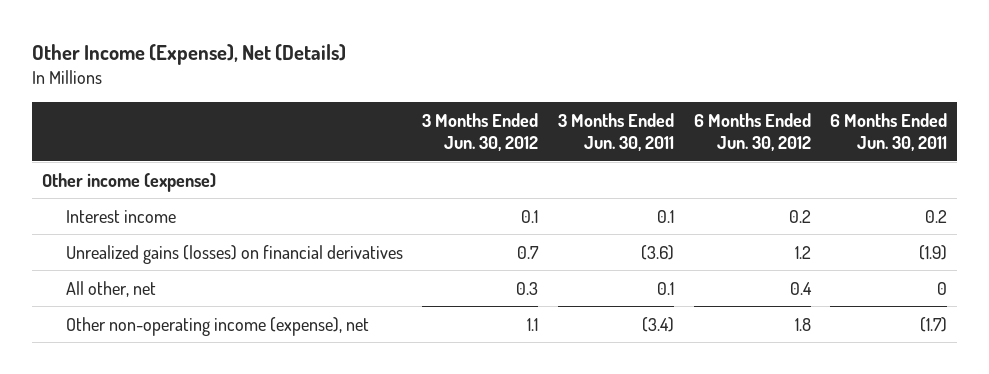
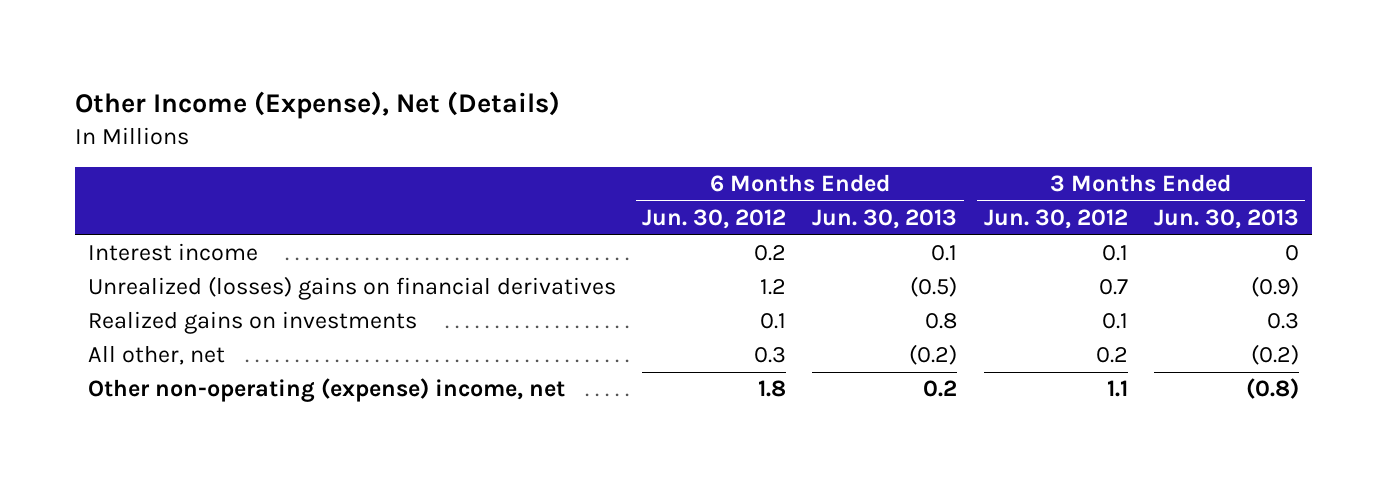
[557,112,674,152] 3 Months Ended Jun. 30, 2011 -> none
[830,112,948,152] 6 Months Ended Jun. 30, 2011 -> none
none -> [812,209,958,230] Jun. 30, 2013
none -> [1153,209,1299,230] Jun. 30, 2013
[42,172,217,192] Other income (expense) -> none
[65,244,403,264] Unrealized gains (losses) on financial derivatives -> [88,276,617,301] Unrealized (losses) gains on financial derivatives
none -> [88,311,418,335] Realized gains on investments
[516,281,539,295] 0.3 -> [1095,347,1128,364] 0.2
[789,281,812,295] 0.4 -> [754,347,787,364] 0.3
[65,316,369,336] Other non-operating income (expense), net -> [88,378,566,403] Other non-operating (expense) income, net

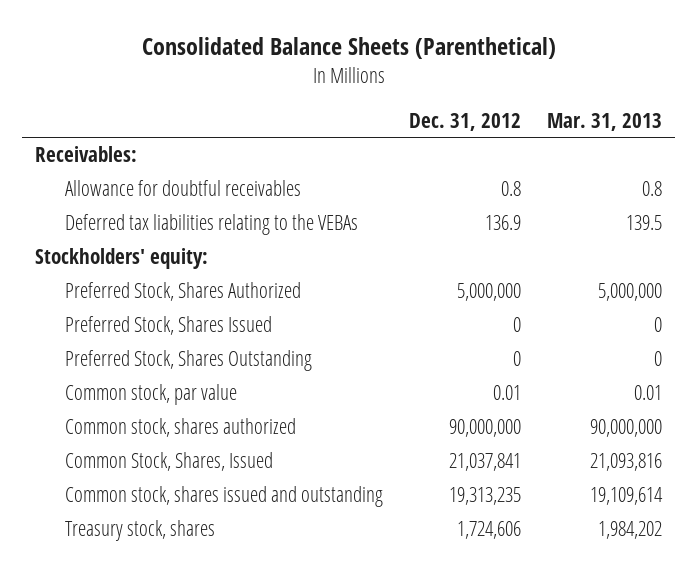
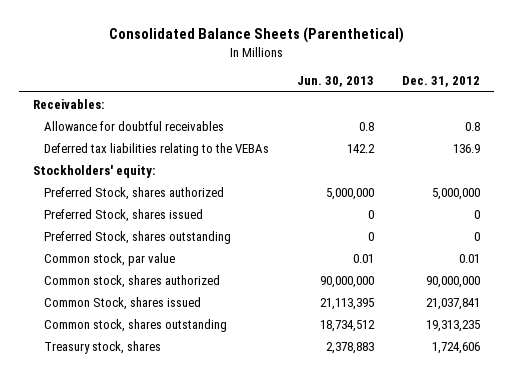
[547,112,663,131] Mar. 31, 2013 -> none
none -> [297,76,375,88] Jun. 30, 2013
[64,282,301,302] Preferred Stock, Shares Authorized -> [44,186,225,200] Preferred Stock, shares authorized
[64,316,272,336] Preferred Stock, Shares Issued -> [44,208,204,222] Preferred Stock, shares issued
[64,350,312,372] Preferred Stock, Shares Outstanding -> [44,230,232,244] Preferred Stock, shares outstanding
[64,452,273,472] Common Stock, Shares, Issued -> [44,296,202,310] Common Stock, shares issued
[64,486,383,508] Common stock, shares issued and outstanding -> [44,318,228,332] Common stock, shares outstanding

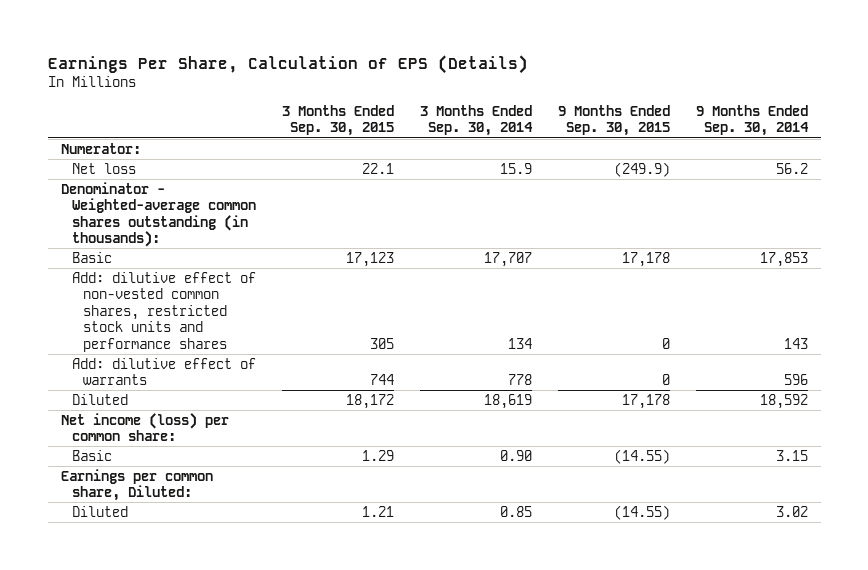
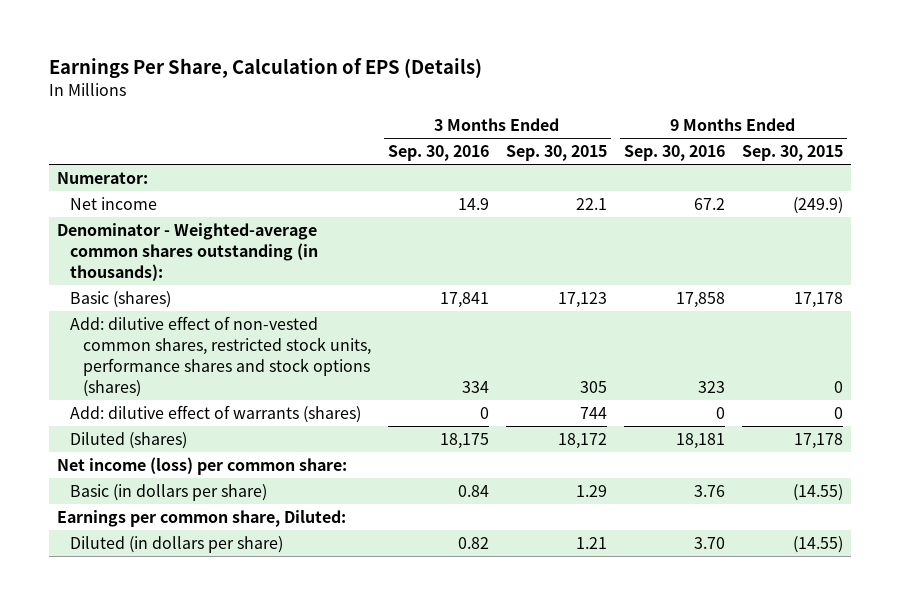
[419,104,533,137] 3 Months Ended Sep. 30, 2014 -> none
[695,104,809,137] 9 Months Ended Sep. 30, 2014 -> none
none -> [387,144,489,161] Sep. 30, 2016
none -> [623,144,725,161] Sep. 30, 2016
[71,162,136,174] Net loss -> [69,196,157,210] Net income
[71,251,112,263] Basic -> [69,290,171,308] Basic (shares)
[71,271,256,352] Add: dilutive effect of non-vested common shares, restricted stock units and performance shares -> [69,315,371,397] Add: dilutive effect of non-vested common shares, restricted stock units, performance shares and stock options (shares)
[71,357,256,386] Add: dilutive effect of warrants -> [69,404,361,423] Add: dilutive effect of warrants (shares)
[71,393,128,405] Diluted -> [69,431,187,449] Diluted (shares)
[71,449,112,461] Basic -> [69,483,267,501] Basic (in dollars per share)
[71,505,128,517] Diluted -> [69,535,283,553] Diluted (in dollars per share)

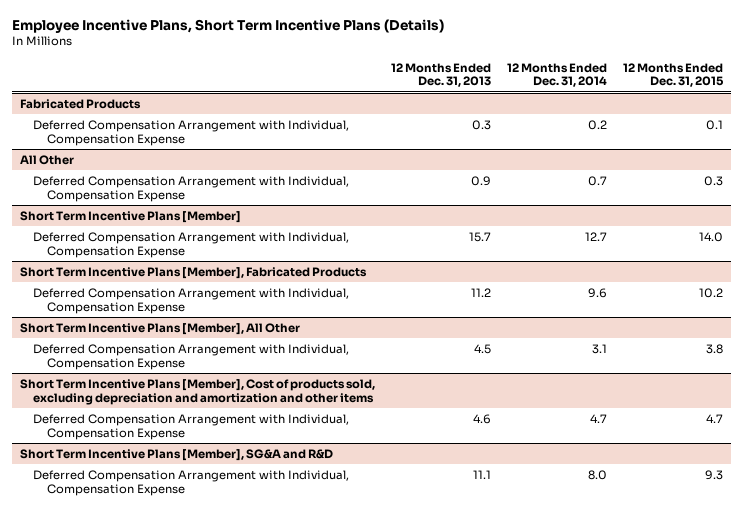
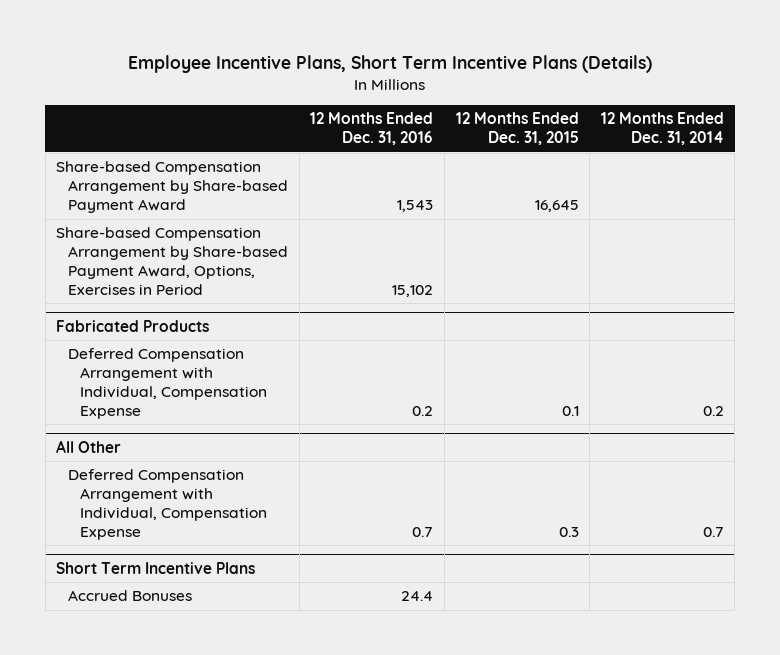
[390,62,491,88] 12 Months Ended Dec. 31, 2013 -> none
none -> [310,112,434,146] 12 Months Ended Dec. 31, 2016
none -> [56,161,289,214] Share-based Compensation Arrangement by Share-based Payment Award
none -> [56,227,289,295] Share-based Compensation Arrangement by Share-based Payment Award, Options, Exercises in Period
[33,231,350,258] Deferred Compensation Arrangement with Individual, Compensation Expense -> none
[19,266,367,279] Short Term Incentive Plans [Member], Fabricated Products -> none
[33,287,350,314] Deferred Compensation Arrangement with Individual, Compensation Expense -> none
[19,322,300,335] Short Term Incentive Plans [Member], All Other -> none
[33,343,350,370] Deferred Compensation Arrangement with Individual, Compensation Expense -> none
[19,378,375,405] Short Term Incentive Plans [Member], Cost of products sold, excluding depreciation and amortization and other items -> none
[33,413,350,440] Deferred Compensation Arrangement with Individual, Compensation Expense -> none
[19,448,333,461] Short Term Incentive Plans [Member], SG&A and R&D -> none
[33,469,350,496] Deferred Compensation Arrangement with Individual, Compensation Expense -> none
[19,210,241,223] Short Term Incentive Plans [Member] -> [56,561,256,574] Short Term Incentive Plans
none -> [68,590,193,602] Accrued Bonuses

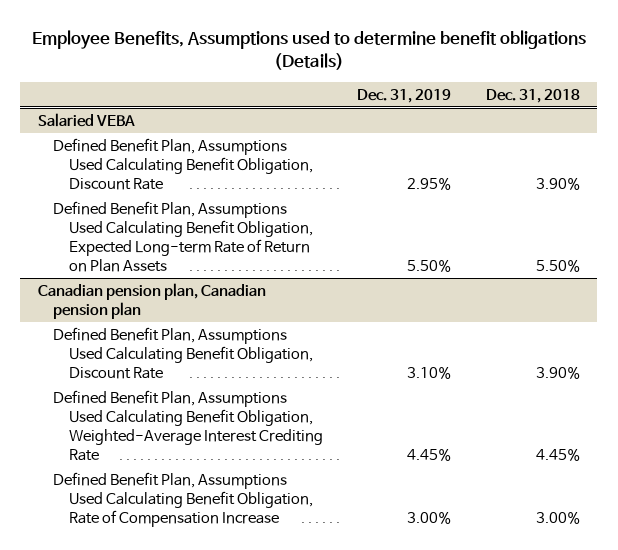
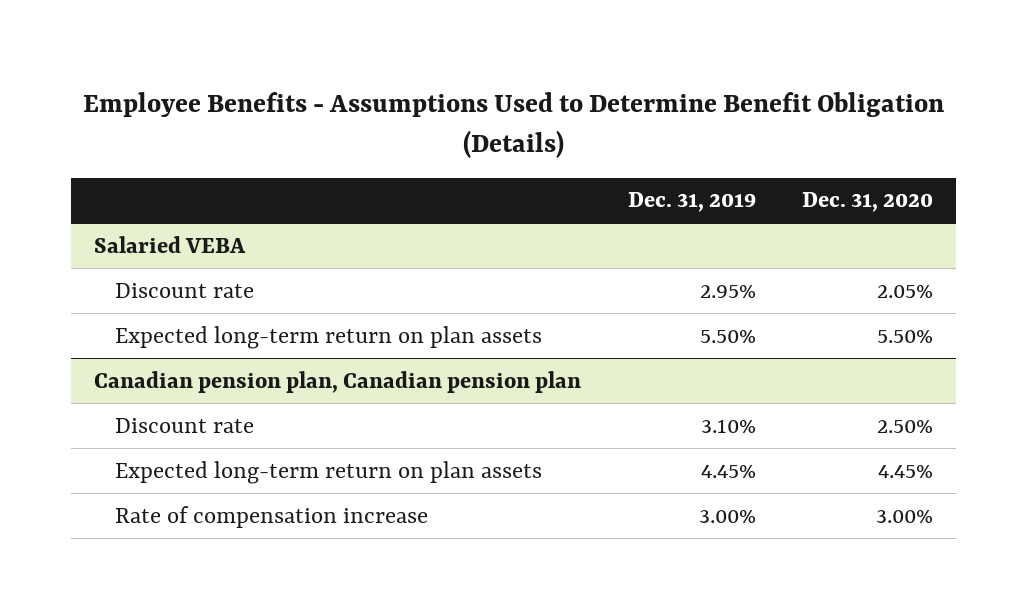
[31,29,586,70] Employee Benefits, Assumptions used to determine benefit obligations (Details) -> [82,91,944,158] Employee Benefits - Assumptions Used to Determine Benefit Obligation (Details)
[485,88,580,103] Dec. 31, 2018 -> none
none -> [801,192,933,213] Dec. 31, 2020
[53,200,313,273] Defined Benefit Plan, Assumptions Used Calculating Benefit Obligation, Expected Long-term Rate of Return on Plan Assets -> none
[53,137,313,191] Defined Benefit Plan, Assumptions Used Calculating Benefit Obligation, Discount Rate -> [114,282,254,298] Discount rate
none -> [114,325,542,349] Expected long-term return on plan assets
[53,326,313,380] Defined Benefit Plan, Assumptions Used Calculating Benefit Obligation, Discount Rate -> [114,417,254,433] Discount rate
[53,389,323,462] Defined Benefit Plan, Assumptions Used Calculating Benefit Obligation, Weighted-Average Interest Crediting Rate -> [114,460,542,484] Expected long-term return on plan assets
[53,471,313,528] Defined Benefit Plan, Assumptions Used Calculating Benefit Obligation, Rate of Compensation Increase -> [114,505,428,528] Rate of compensation increase

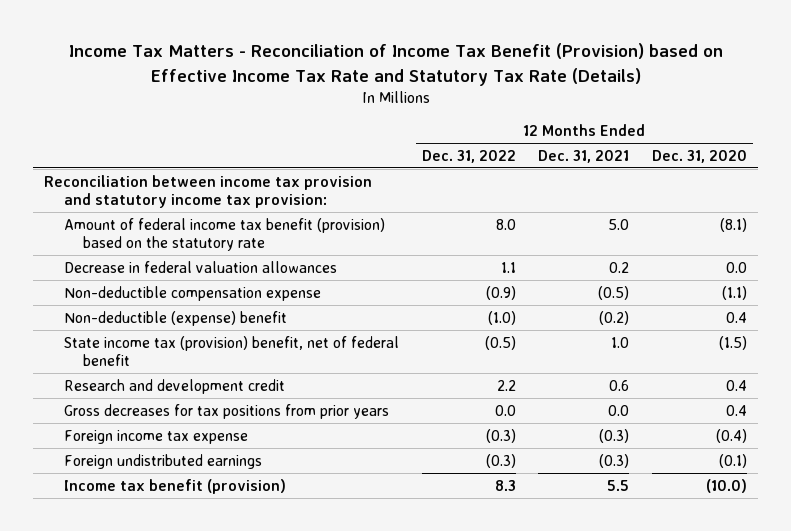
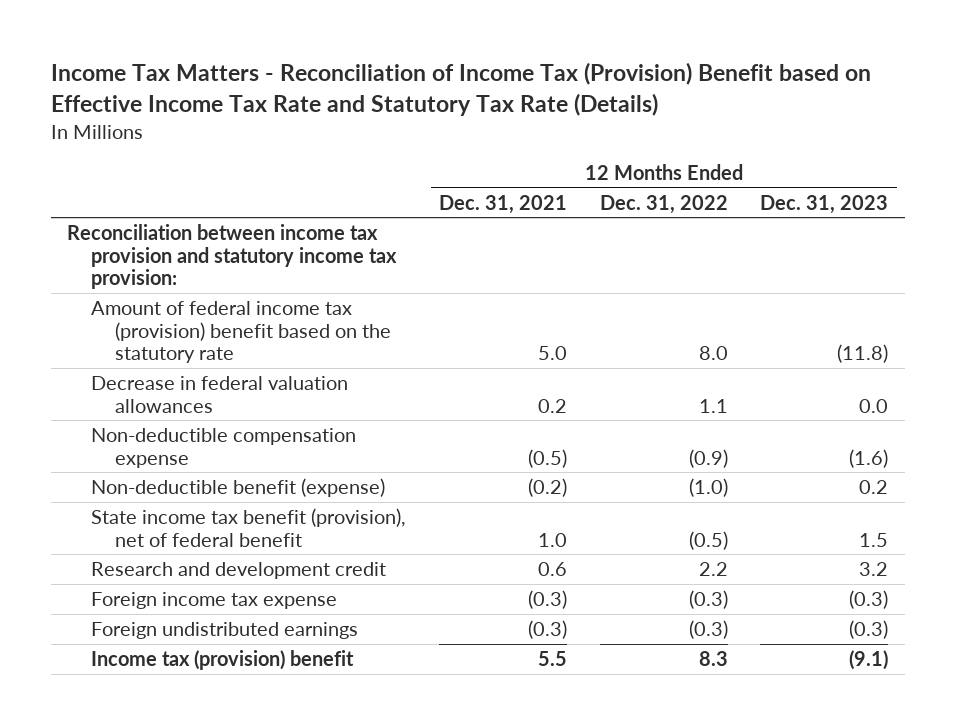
[68,43,723,86] Income Tax Matters - Reconciliation of Income Tax Benefit (Provision) based on Effective Income Tax Rate and Statutory Tax Rate (Details) -> [50,62,871,117] Income Tax Matters - Reconciliation of Income Tax (Provision) Benefit based on Effective Income Tax Rate and Statutory Tax Rate (Details)
[652,149,748,163] Dec. 31, 2020 -> none
none -> [760,194,889,214] Dec. 31, 2023
[63,217,385,252] Amount of federal income tax benefit (provision) based on the statutory rate -> [91,300,392,364] Amount of federal income tax (provision) benefit based on the statutory rate
[63,310,287,326] Non-deductible (expense) benefit -> [91,477,386,497] Non-deductible benefit (expense)
[63,335,399,367] State income tax (provision) benefit, net of federal benefit -> [91,507,407,547] State income tax benefit (provision), net of federal benefit
[63,403,389,419] Gross decreases for tax positions from prior years -> none
[63,478,286,494] Income tax benefit (provision) -> [91,649,355,670] Income tax (provision) benefit

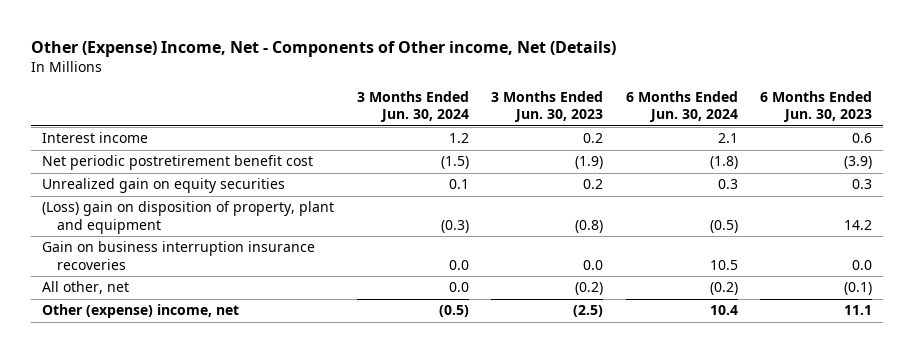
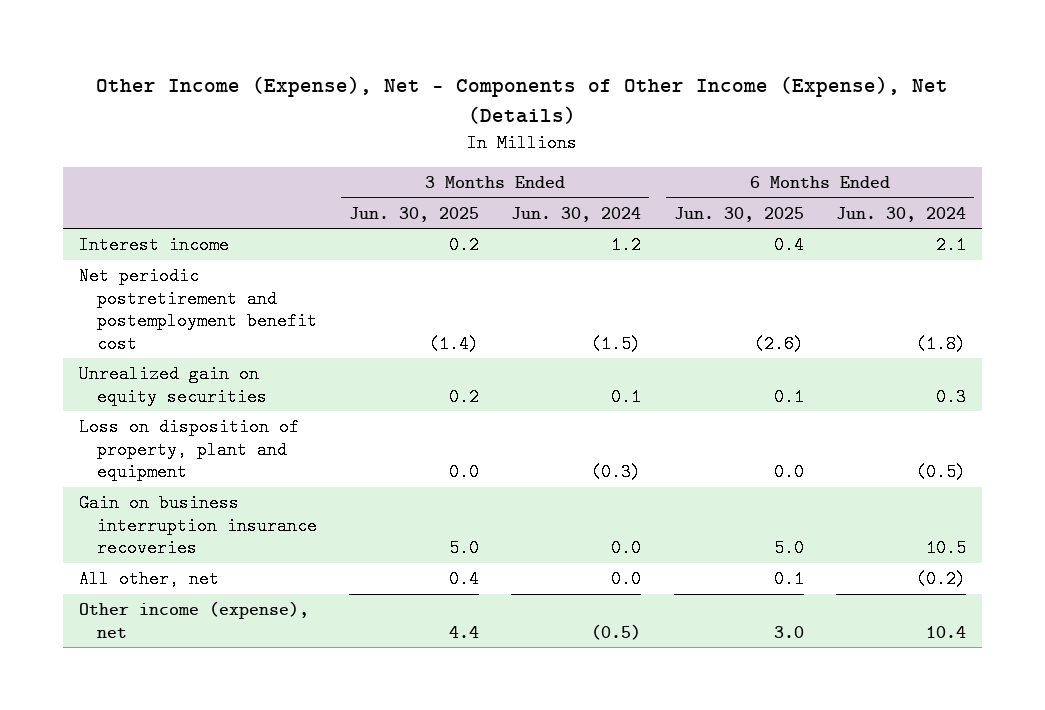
[31,40,617,57] Other (Expense) Income, Net - Components of Other income, Net (Details) -> [96,76,949,125] Other Income (Expense), Net - Components of Other Income (Expense), Net (Details)
[491,90,604,123] 3 Months Ended Jun. 30, 2023 -> none
[759,90,872,123] 6 Months Ended Jun. 30, 2023 -> none
none -> [349,206,480,222] Jun. 30, 2025
none -> [673,206,804,222] Jun. 30, 2025
[42,155,314,171] Net periodic postretirement benefit cost -> [78,267,317,353] Net periodic postretirement and postemployment benefit cost
[42,201,335,234] (Loss) gain on disposition of property, plant and equipment -> [78,418,299,482] Loss on disposition of property, plant and equipment
[42,304,240,319] Other (expense) income, net -> [78,601,309,638] Other income (expense), net

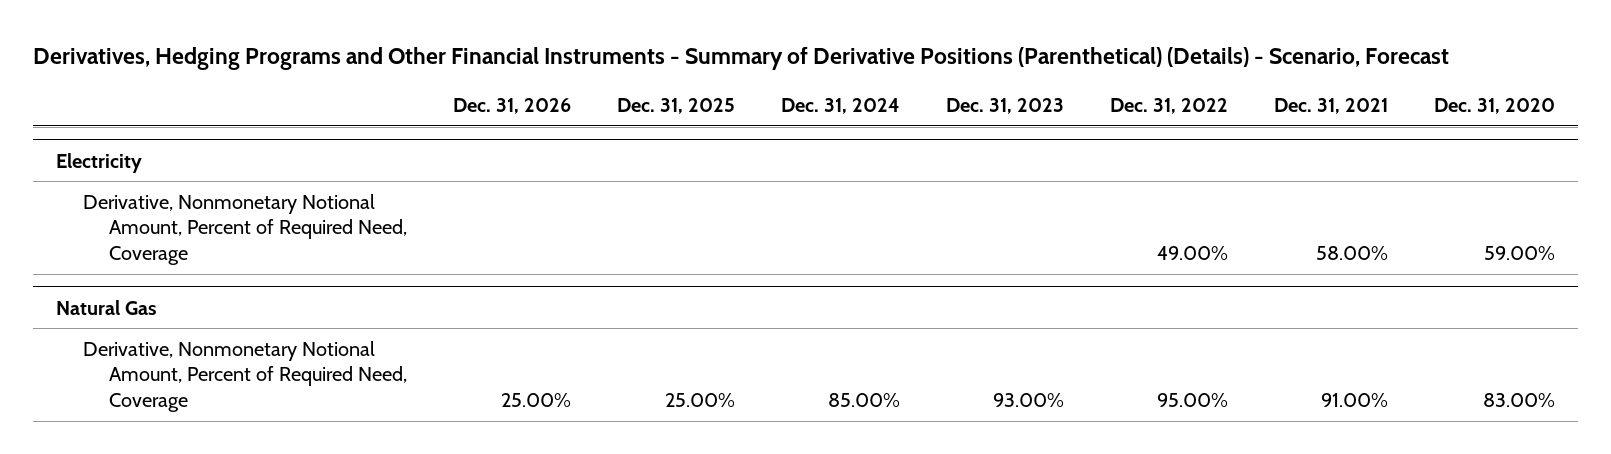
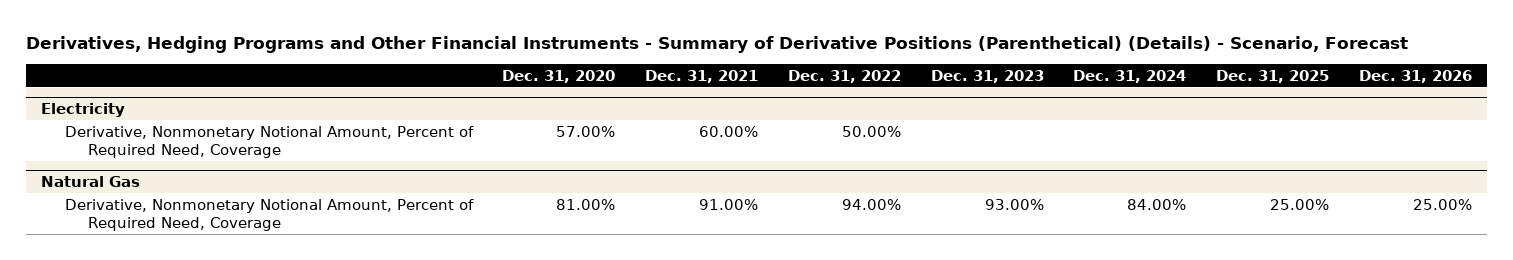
[1156,245,1228,260] 49.00% -> [841,125,901,137] 50.00%
[1315,245,1388,260] 58.00% -> [699,125,759,137] 60.00%
[1483,245,1555,260] 59.00% -> [556,125,616,137] 57.00%
[827,392,900,407] 85.00% -> [1127,198,1187,210] 84.00%
[1156,392,1228,407] 95.00% -> [841,198,901,210] 94.00%
[1482,392,1555,407] 83.00% -> [556,198,616,210] 81.00%

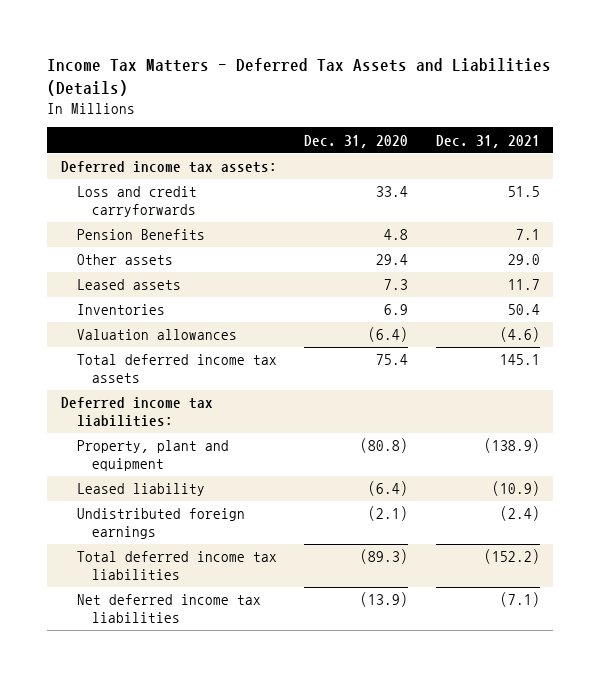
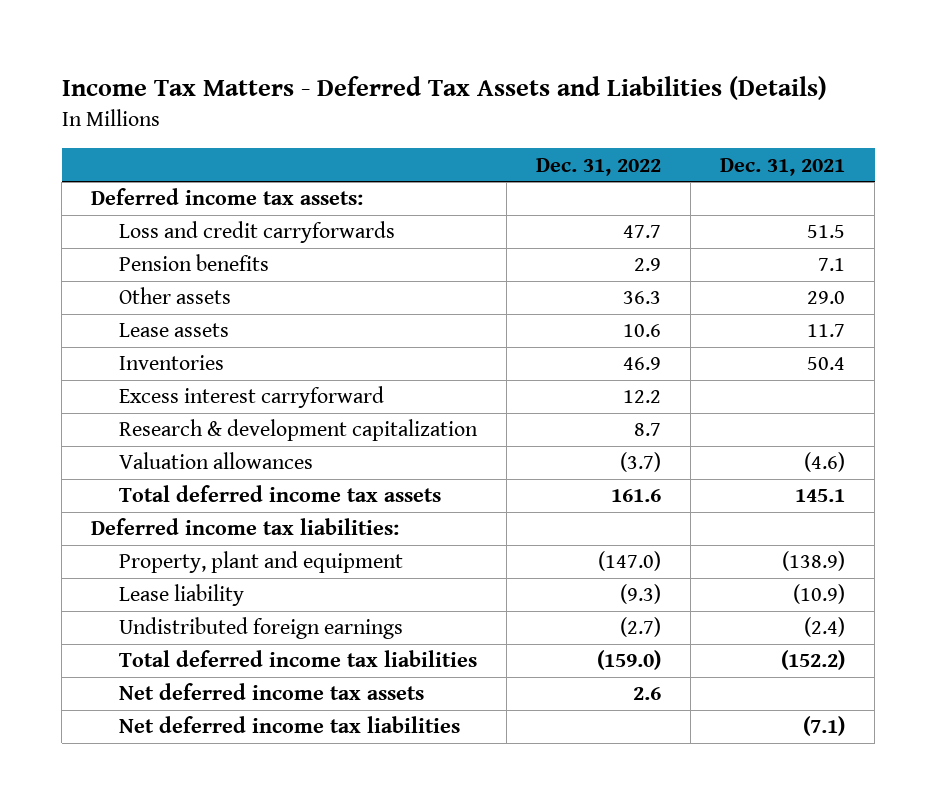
[304,134,409,148] Dec. 31, 2020 -> none
none -> [536,157,662,176] Dec. 31, 2022
[76,229,205,241] Pension Benefits -> [119,254,270,272] Pension benefits
[76,279,181,291] Leased assets -> [119,323,230,338] Lease assets
none -> [119,386,385,409] Excess interest carryforward
none -> [119,419,479,442] Research & development capitalization
[76,483,205,497] Leased liability -> [119,584,245,607] Lease liability
none -> [119,683,425,701] Net deferred income tax assets

